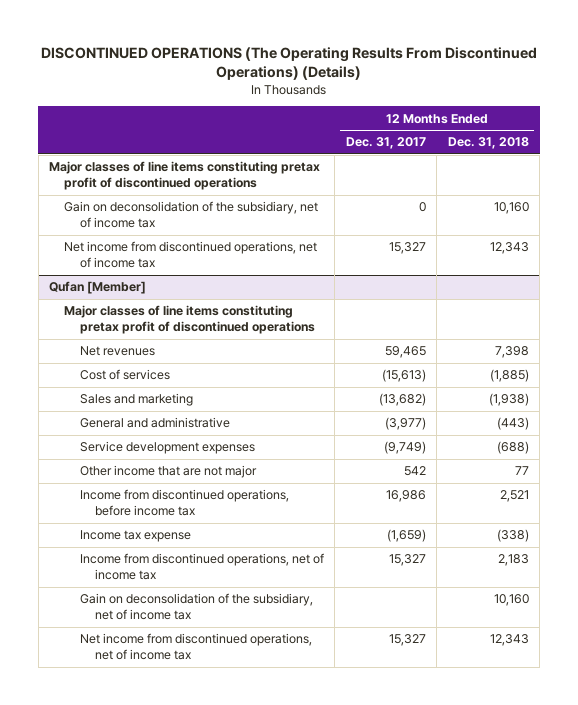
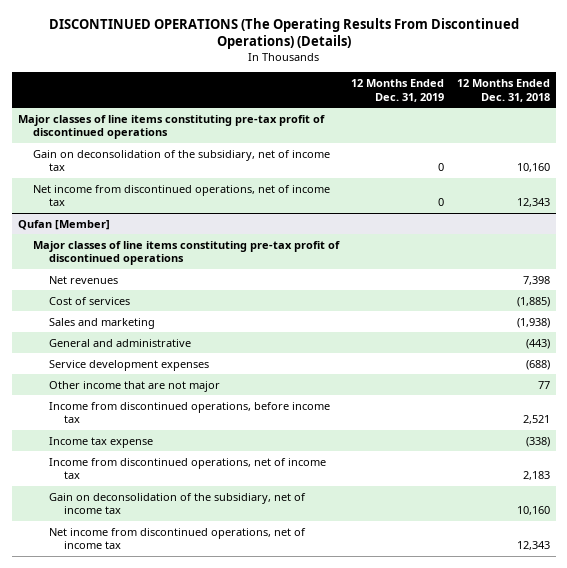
[345,137,426,150] Dec. 31, 2017 -> none
none -> [351,79,445,102] 12 Months Ended Dec. 31, 2019
[49,161,321,191] Major classes of line items constituting pretax profit of discontinued operations -> [17,114,325,140] Major classes of line items constituting pre-tax profit of discontinued operations
[64,305,315,335] Major classes of line items constituting pretax profit of discontinued operations -> [33,240,341,266] Major classes of line items constituting pre-tax profit of discontinued operations

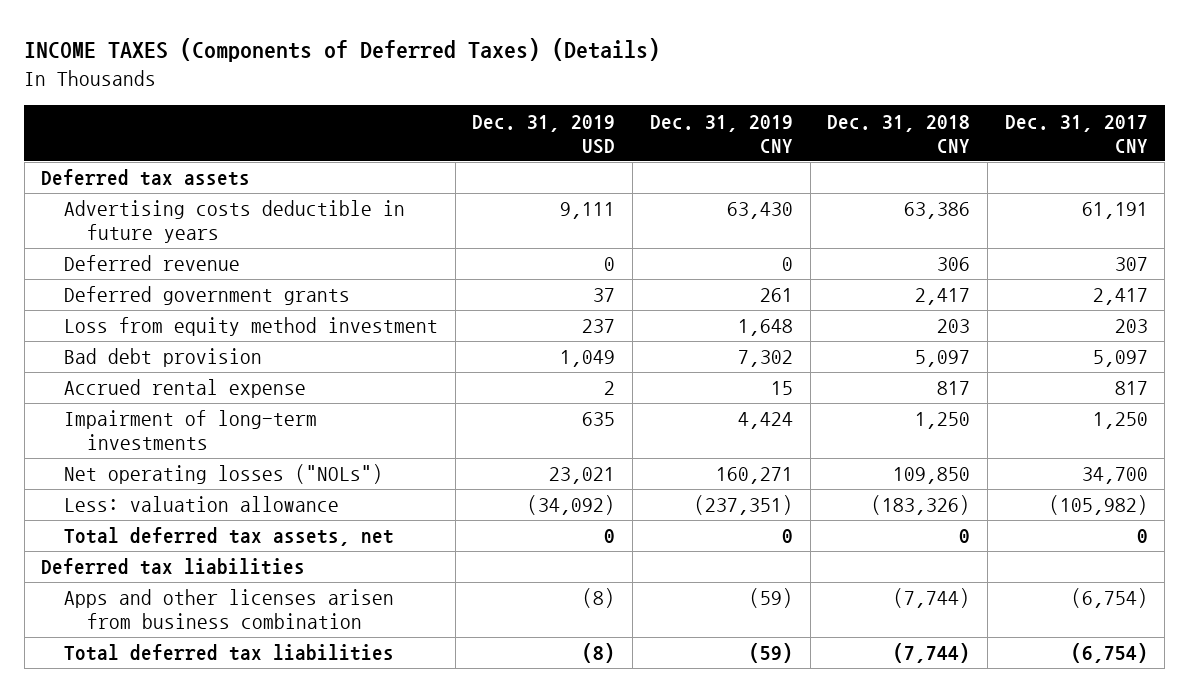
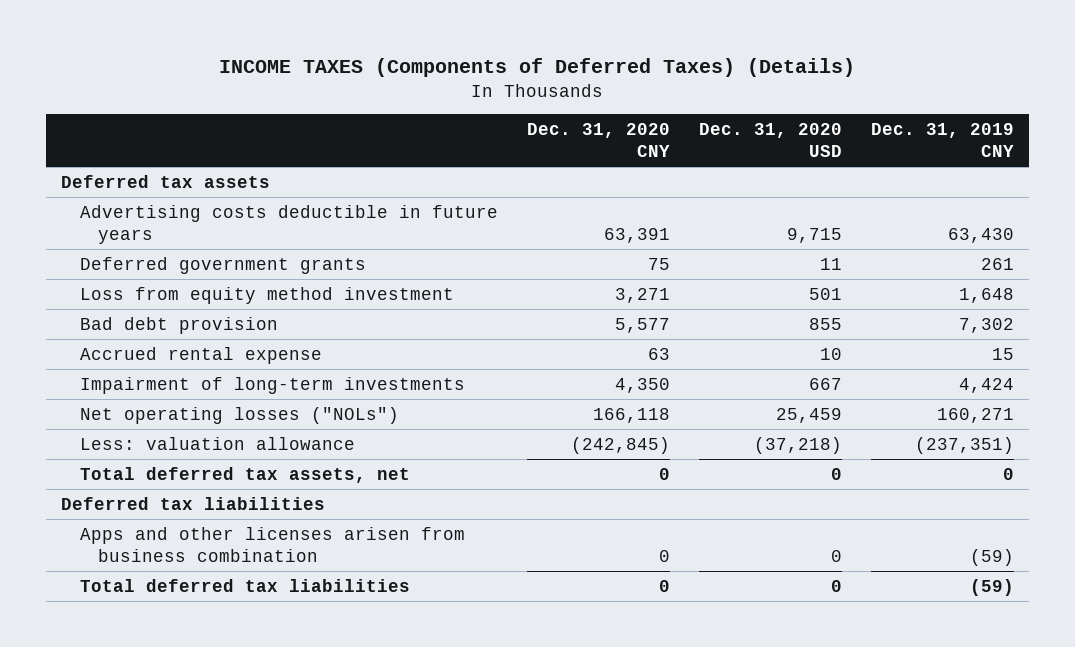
[472,114,616,154] Dec. 31, 2019 USD -> none
[827,114,971,153] Dec. 31, 2018 CNY -> none
[1004,114,1148,153] Dec. 31, 2017 CNY -> none
none -> [526,122,670,157] Dec. 31, 2020 CNY
none -> [698,122,842,157] Dec. 31, 2020 USD
[64,255,241,272] Deferred revenue -> none

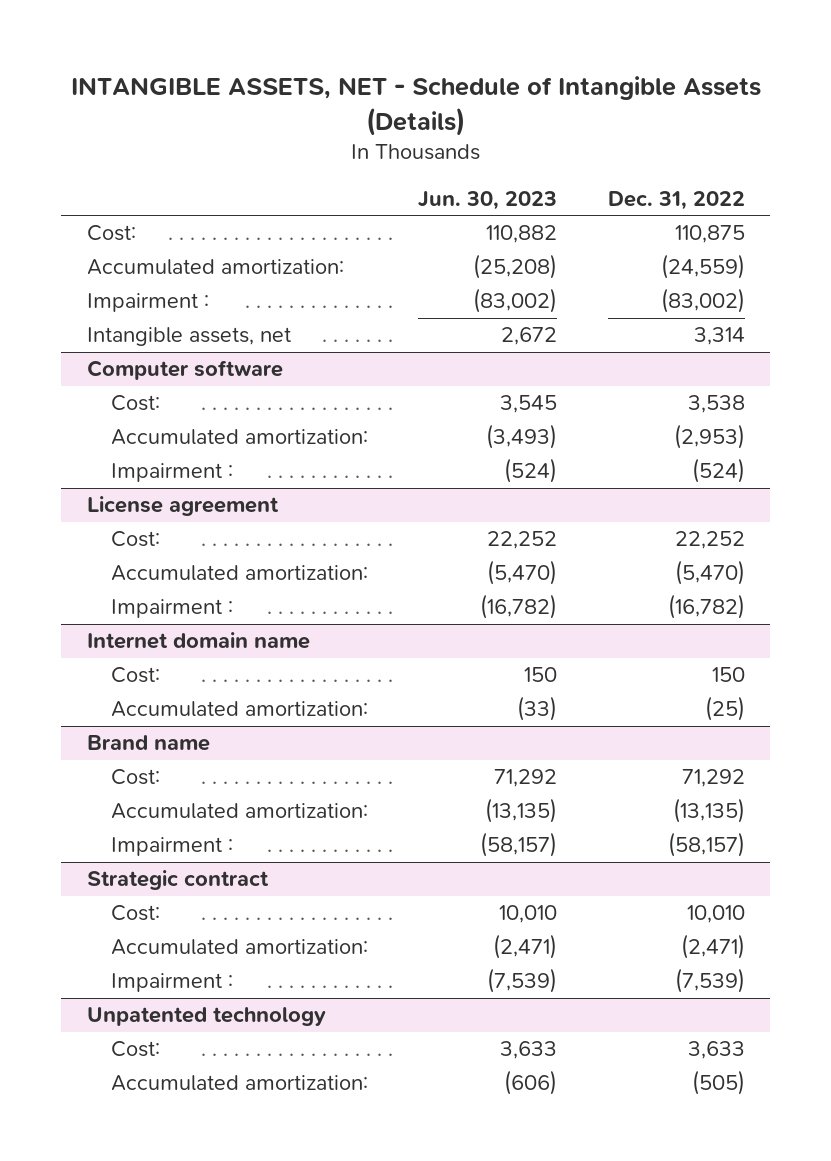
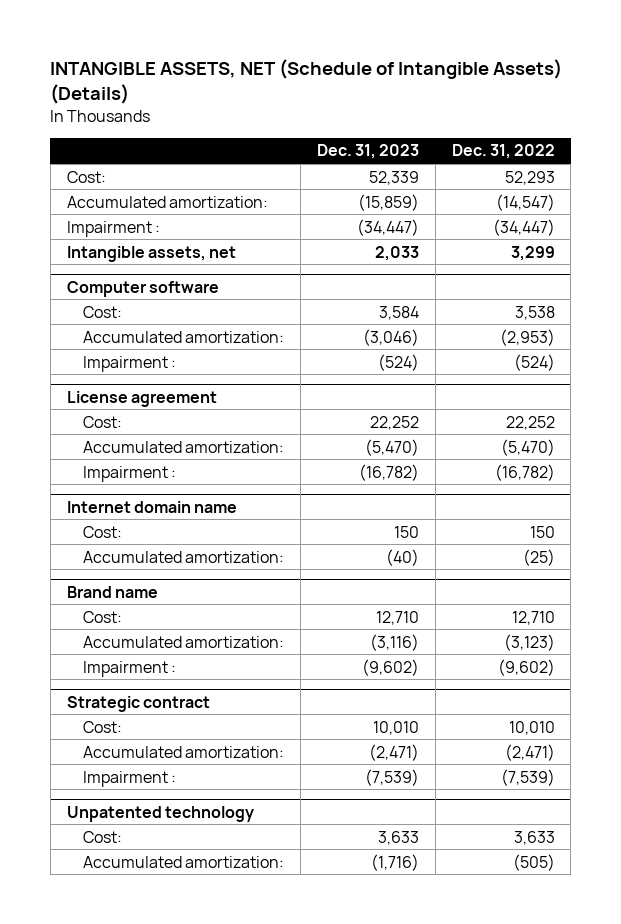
[70,76,761,136] INTANGIBLE ASSETS, NET - Schedule of Intangible Assets (Details) -> [50,59,563,105] INTANGIBLE ASSETS, NET (Schedule of Intangible Assets) (Details)
[418,190,558,210] Jun. 30, 2023 -> none
none -> [316,144,419,160] Dec. 31, 2023
[674,225,745,244] 110,875 -> [504,170,555,185] 52,293
[660,254,745,280] (24,559) -> [495,193,555,211] (14,547)
[660,288,745,314] (83,002) -> [492,218,555,236] (34,447)
[693,327,745,346] 3,314 -> [510,245,555,261] 3,299
[681,769,745,788] 71,292 -> [511,610,555,625] 12,710
[672,798,745,824] (13,135) -> [503,633,555,651] (3,123)
[667,832,745,858] (58,157) -> [497,658,555,676] (9,602)

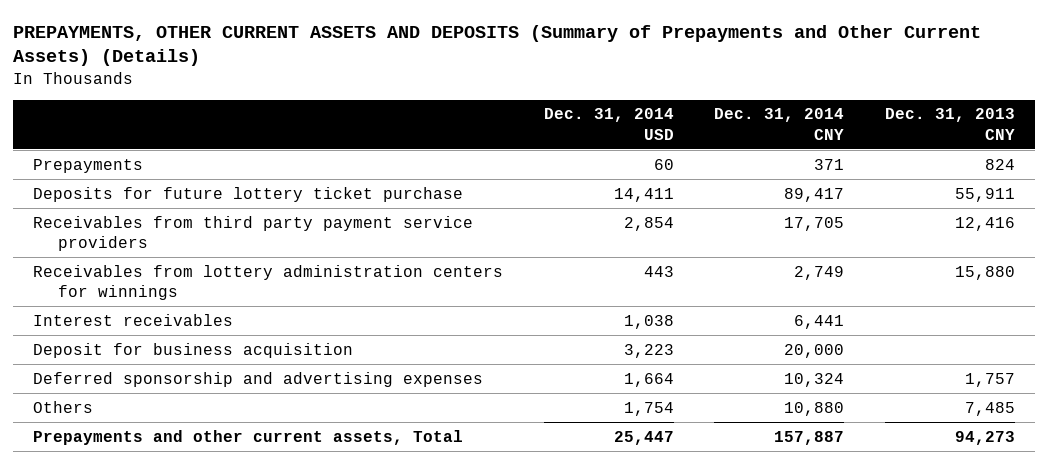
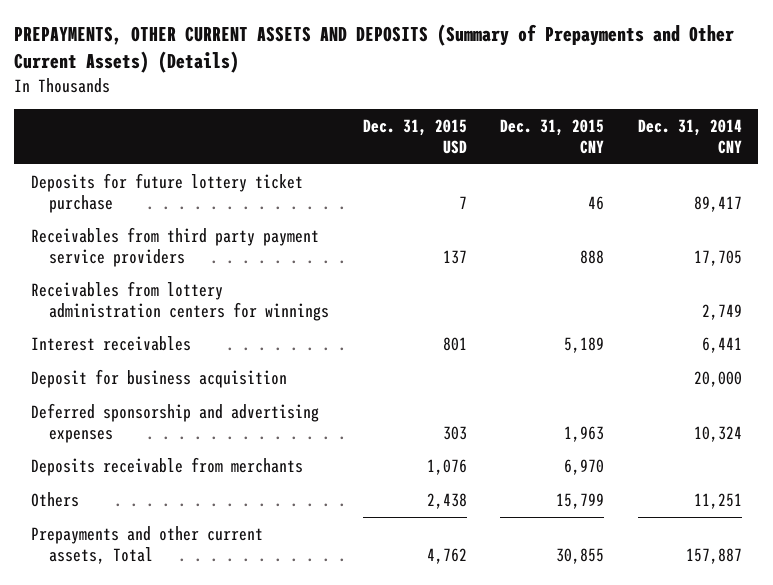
[543,108,674,140] Dec. 31, 2014 USD -> none
[884,108,1015,140] Dec. 31, 2013 CNY -> none
none -> [362,119,467,155] Dec. 31, 2015 USD
none -> [500,119,605,155] Dec. 31, 2015 CNY
[33,158,144,173] Prepayments -> none
none -> [30,456,303,476] Deposits receivable from merchants
[784,401,845,416] 10,880 -> [693,492,742,509] 11,251

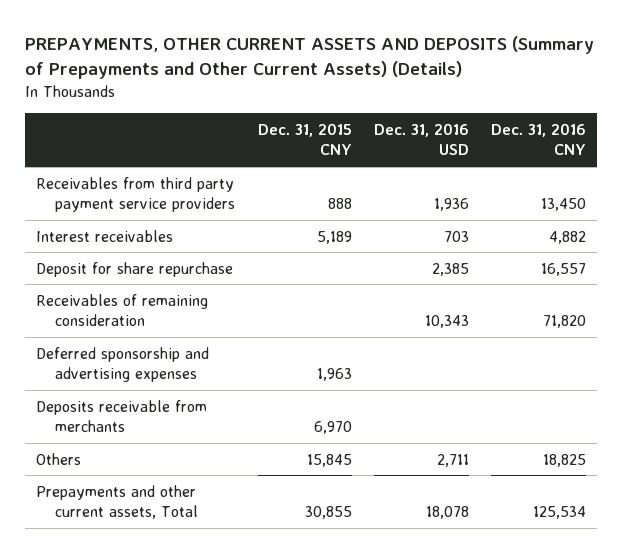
[362,119,467,155] Dec. 31, 2015 USD -> none
[637,119,742,155] Dec. 31, 2014 CNY -> none
none -> [373,122,469,156] Dec. 31, 2016 USD
none -> [490,122,586,156] Dec. 31, 2016 CNY
[30,172,303,213] Deposits for future lottery ticket purchase -> none
[30,280,330,321] Receivables from lottery administration centers for winnings -> none
[30,368,287,388] Deposit for business acquisition -> none
none -> [36,261,234,277] Deposit for share repurchase
none -> [36,293,209,327] Receivables of remaining consideration
[556,492,605,509] 15,799 -> [306,453,352,467] 15,845

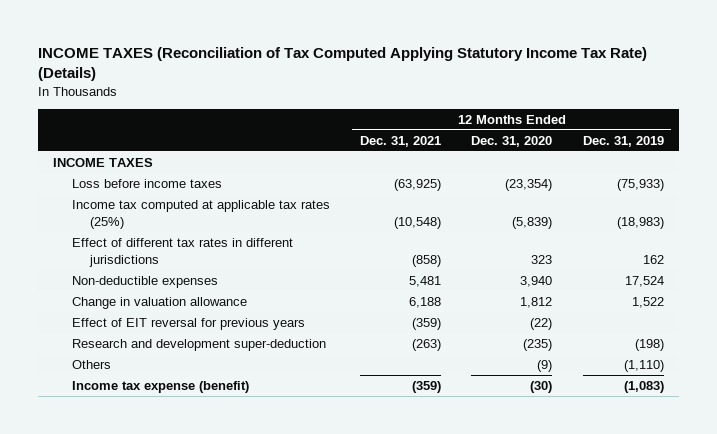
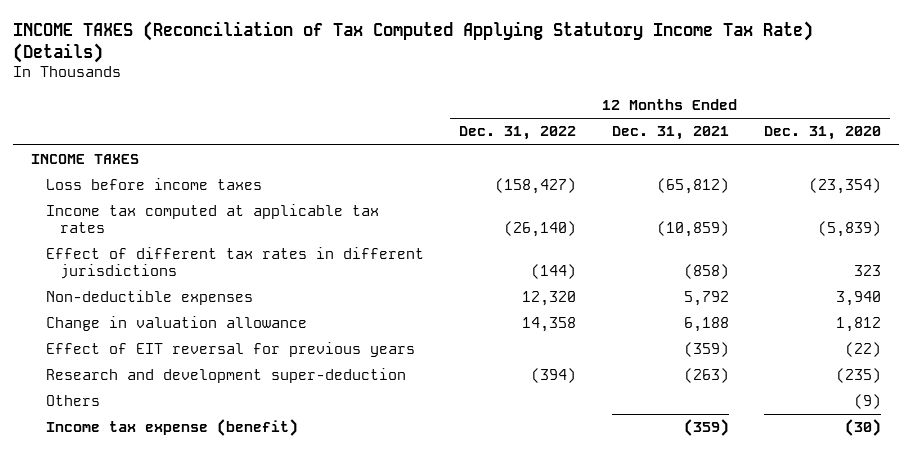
[582,135,664,147] Dec. 31, 2019 -> none
none -> [459,126,577,141] Dec. 31, 2022
[394,178,442,191] (63,925) -> [656,178,729,195] (65,812)
[71,199,330,229] Income tax computed at applicable tax rates (25%) -> [45,204,379,234] Income tax computed at applicable tax rates
[394,216,442,229] (10,548) -> [656,221,729,238] (10,859)
[409,275,442,287] 5,481 -> [683,291,729,307] 5,792

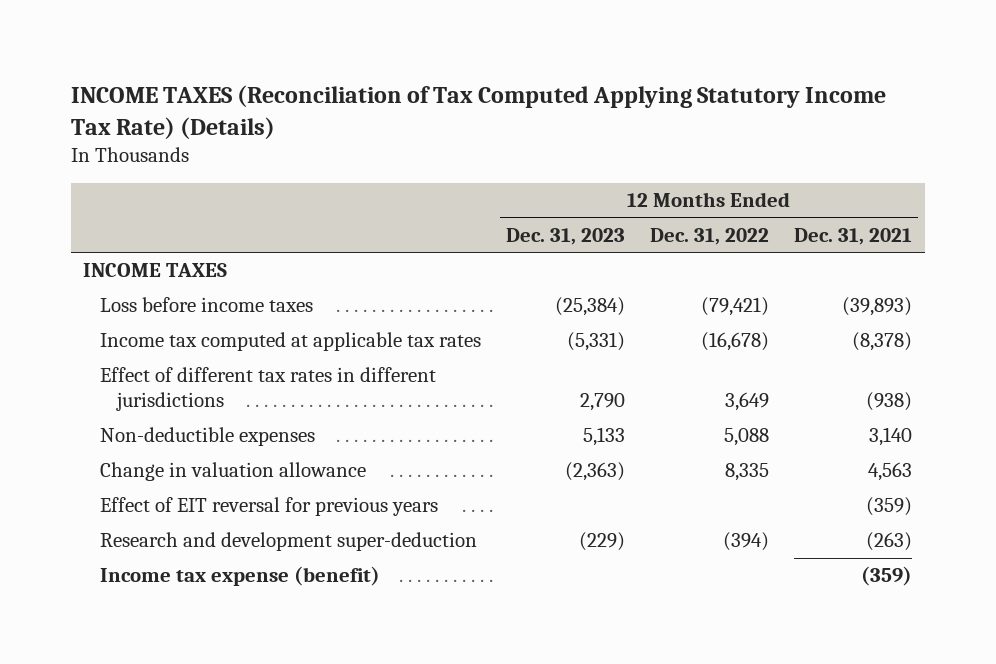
[764,126,882,141] Dec. 31, 2020 -> none
none -> [506,227,626,245] Dec. 31, 2023
[495,178,577,195] (158,427) -> [701,297,770,317] (79,421)
[656,178,729,195] (65,812) -> [842,297,913,317] (39,893)
[504,221,577,238] (26,140) -> [701,332,770,352] (16,678)
[656,221,729,238] (10,859) -> [852,332,913,352] (8,378)
[531,264,577,280] (144) -> [725,392,770,412] 3,649
[683,264,729,280] (858) -> [866,392,913,412] (938)
[522,291,577,307] 12,320 -> [724,428,770,447] 5,088
[683,291,729,307] 5,792 -> [869,427,913,447] 3,140
[522,317,577,333] 14,358 -> [725,463,770,482] 8,335
[683,317,729,333] 6,188 -> [868,462,913,482] 4,563
[45,395,100,407] Others -> none

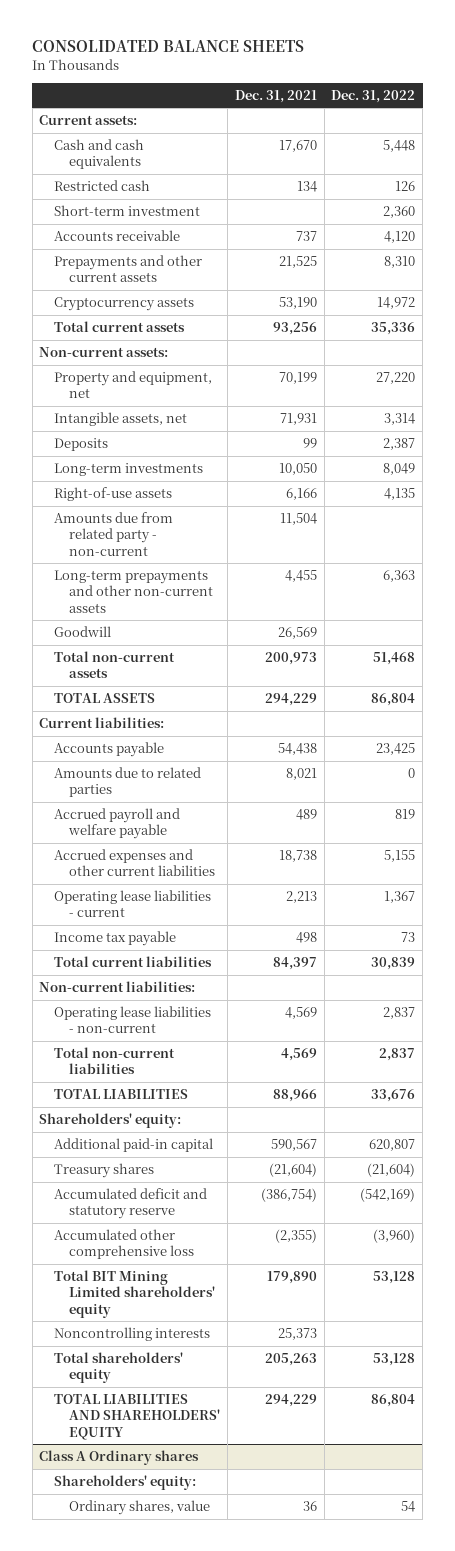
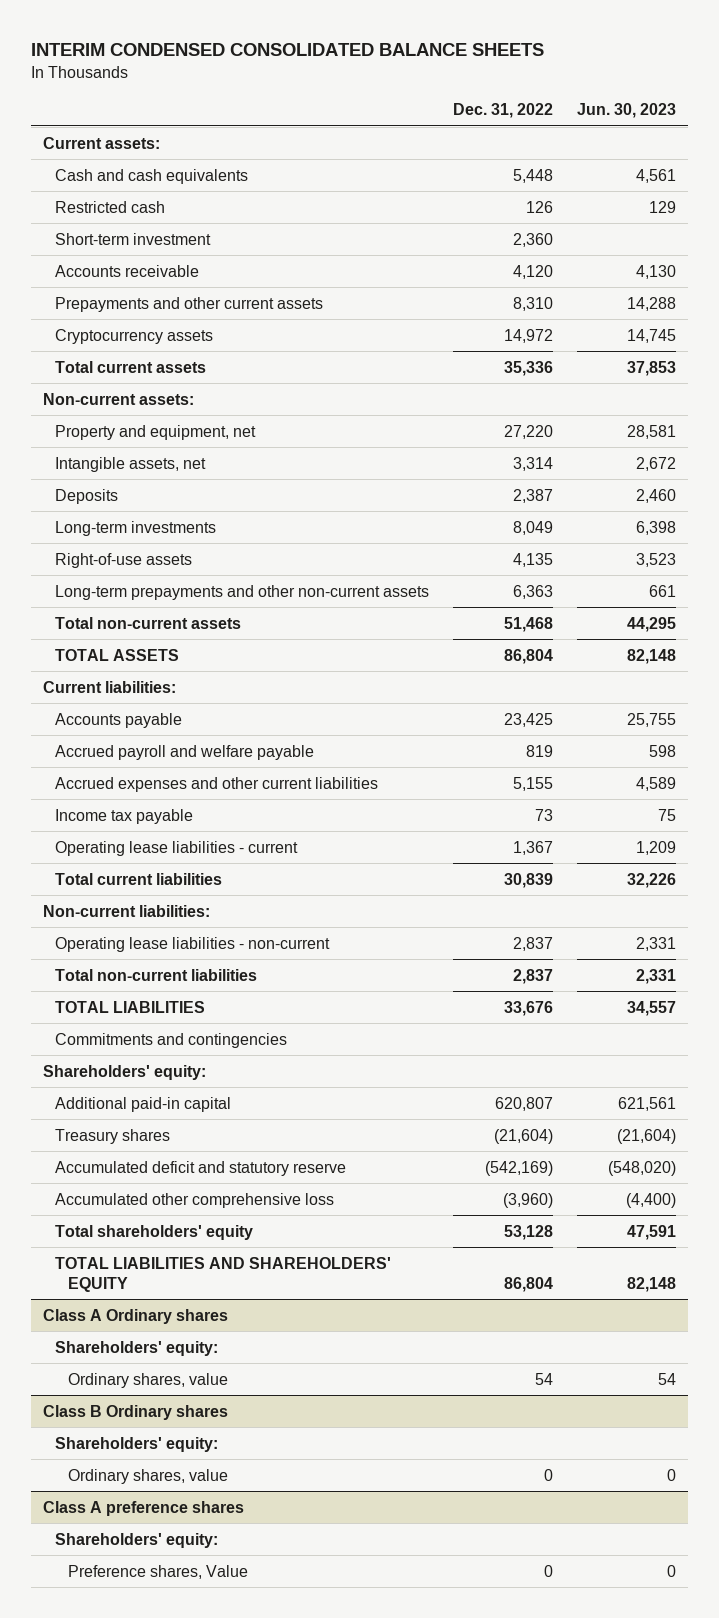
[32,40,305,53] CONSOLIDATED BALANCE SHEETS -> [30,42,544,56] INTERIM CONDENSED CONSOLIDATED BALANCE SHEETS
[234,89,317,103] Dec. 31, 2021 -> none
none -> [577,103,677,119] Jun. 30, 2023
[54,512,174,556] Amounts due from related party - non-current -> none
[54,626,112,638] Goodwill -> none
[54,767,202,798] Amounts due to related parties -> none
[54,890,212,918] Operating lease liabilities - current -> [55,840,299,856] Operating lease liabilities - current
none -> [55,1032,288,1048] Commitments and contingencies
[54,1270,216,1318] Total BIT Mining Limited shareholders' equity -> none
[54,1327,211,1342] Noncontrolling interests -> none
none -> [42,1404,228,1420] Class B Ordinary shares
none -> [55,1436,219,1452] Shareholders' equity:
none -> [67,1468,228,1484] Ordinary shares, value
none -> [42,1500,244,1516] Class A preference shares
none -> [55,1532,219,1548] Shareholders' equity:
none -> [67,1564,248,1579] Preference shares, Value

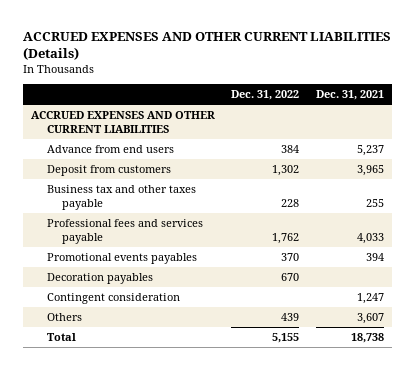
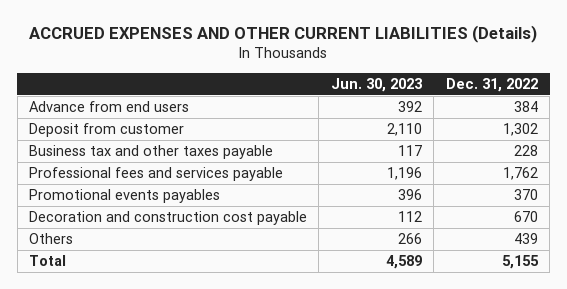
[315,90,384,101] Dec. 31, 2021 -> none
none -> [330,77,422,92] Jun. 30, 2023
[31,111,216,133] ACCRUED EXPENSES AND OTHER CURRENT LIABILITIES -> none
[46,165,171,177] Deposit from customers -> [28,123,184,138] Deposit from customer
[46,293,180,305] Contingent consideration -> none
[46,273,153,285] Decoration payables -> [28,211,307,226] Decoration and construction cost payable

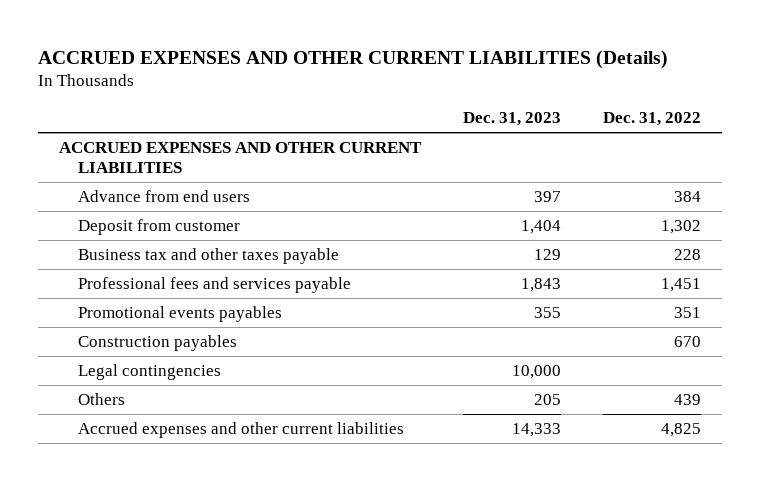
[330,77,422,92] Jun. 30, 2023 -> none
none -> [462,112,561,127] Dec. 31, 2023
none -> [58,142,422,174] ACCRUED EXPENSES AND OTHER CURRENT LIABILITIES
[28,211,307,226] Decoration and construction cost payable -> none
[502,167,538,181] 1,762 -> [660,278,701,293] 1,451
[513,189,538,201] 370 -> [673,307,701,319] 351
none -> [78,335,238,352] Construction payables
none -> [78,364,222,381] Legal contingencies
[28,255,66,267] Total -> none
none -> [78,422,405,439] Accrued expenses and other current liabilities

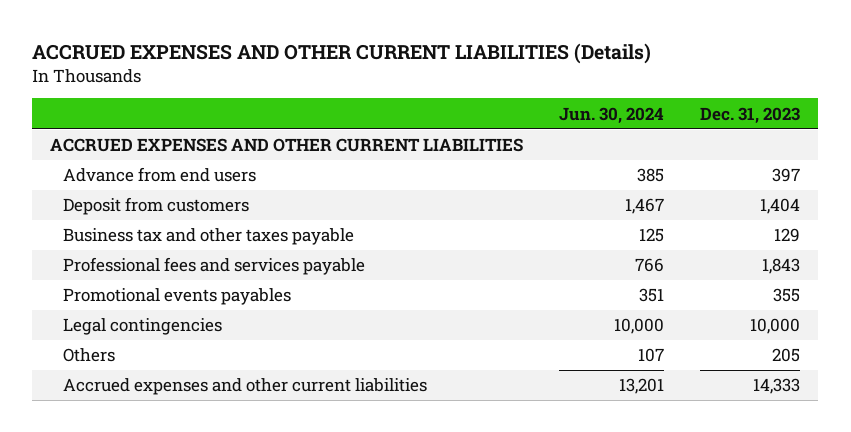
[602,112,701,127] Dec. 31, 2022 -> none
none -> [559,106,665,124] Jun. 30, 2024
[78,219,241,236] Deposit from customer -> [63,197,250,216] Deposit from customers
[78,335,238,352] Construction payables -> none

